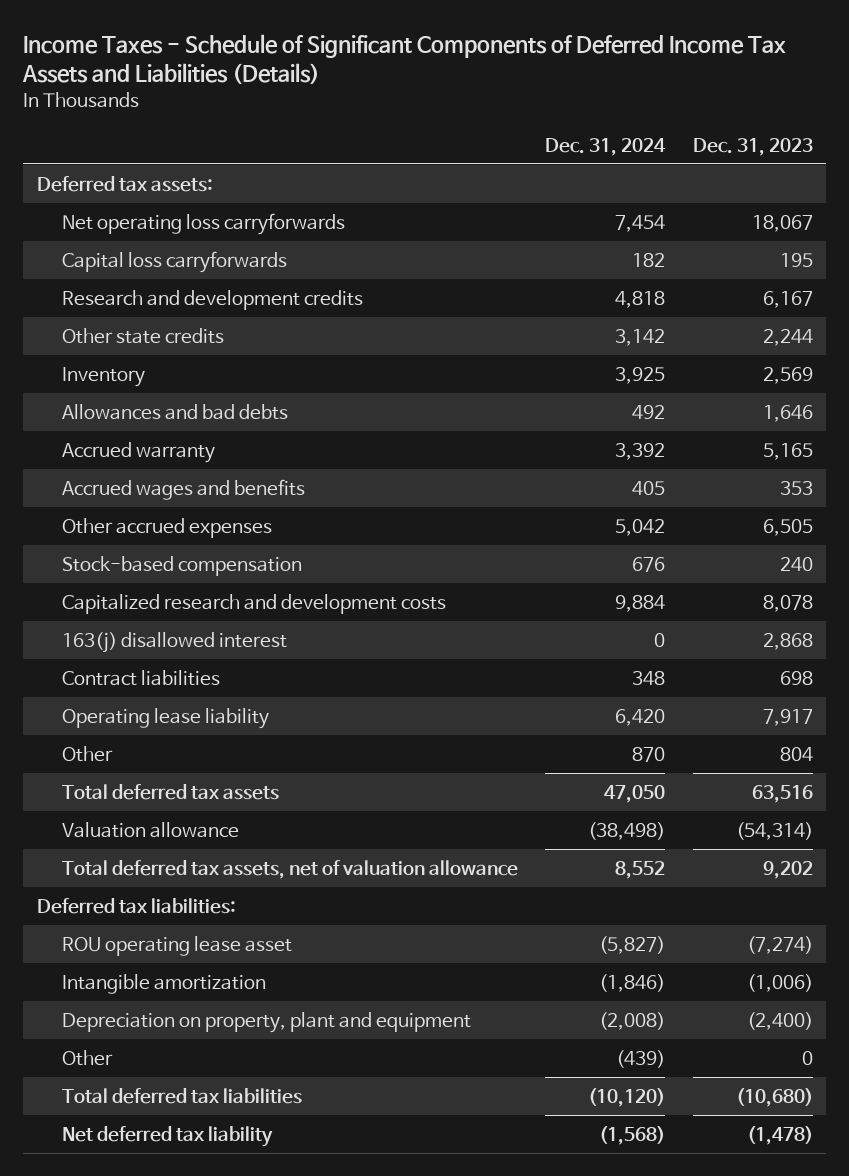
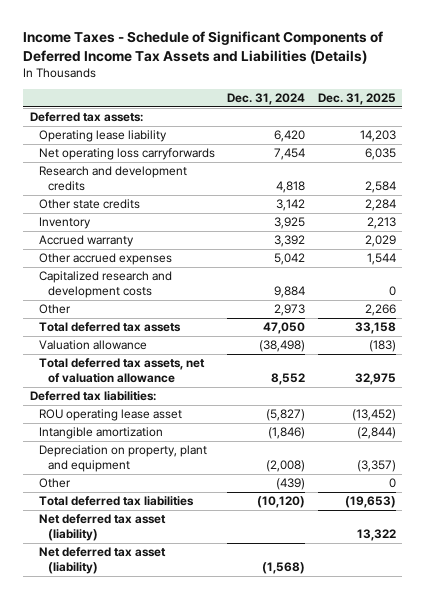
[692,137,813,156] Dec. 31, 2023 -> none
none -> [317,93,396,106] Dec. 31, 2025
[61,707,269,729] Operating lease liability -> [38,130,167,143] Operating lease liability
[61,250,287,273] Capital loss carryforwards -> none
[61,403,288,420] Allowances and bad debts -> none
[61,478,305,500] Accrued wages and benefits -> none
[61,555,302,576] Stock-based compensation -> none
[61,631,287,653] 163(j) disallowed interest -> none
[61,669,220,686] Contract liabilities -> none
[632,746,666,762] 870 -> [274,304,306,317] 2,973
none -> [38,514,166,541] Net deferred tax asset (liability)
[61,1125,273,1147] Net deferred tax liability -> [38,547,166,574] Net deferred tax asset (liability)

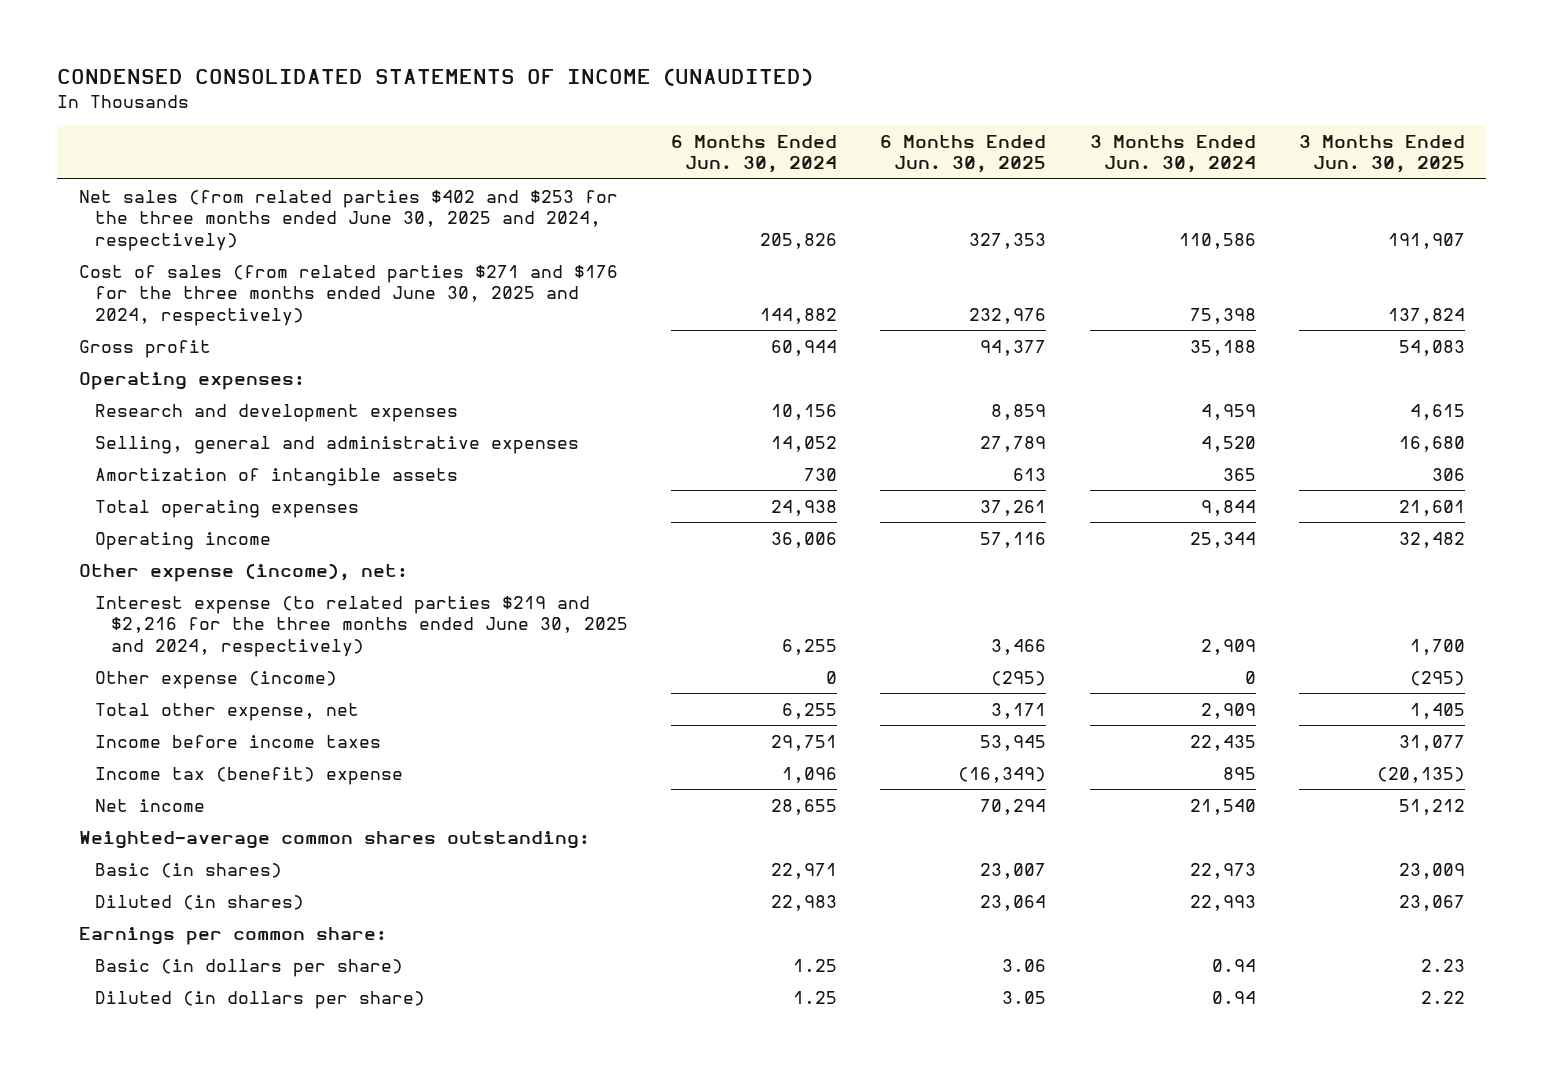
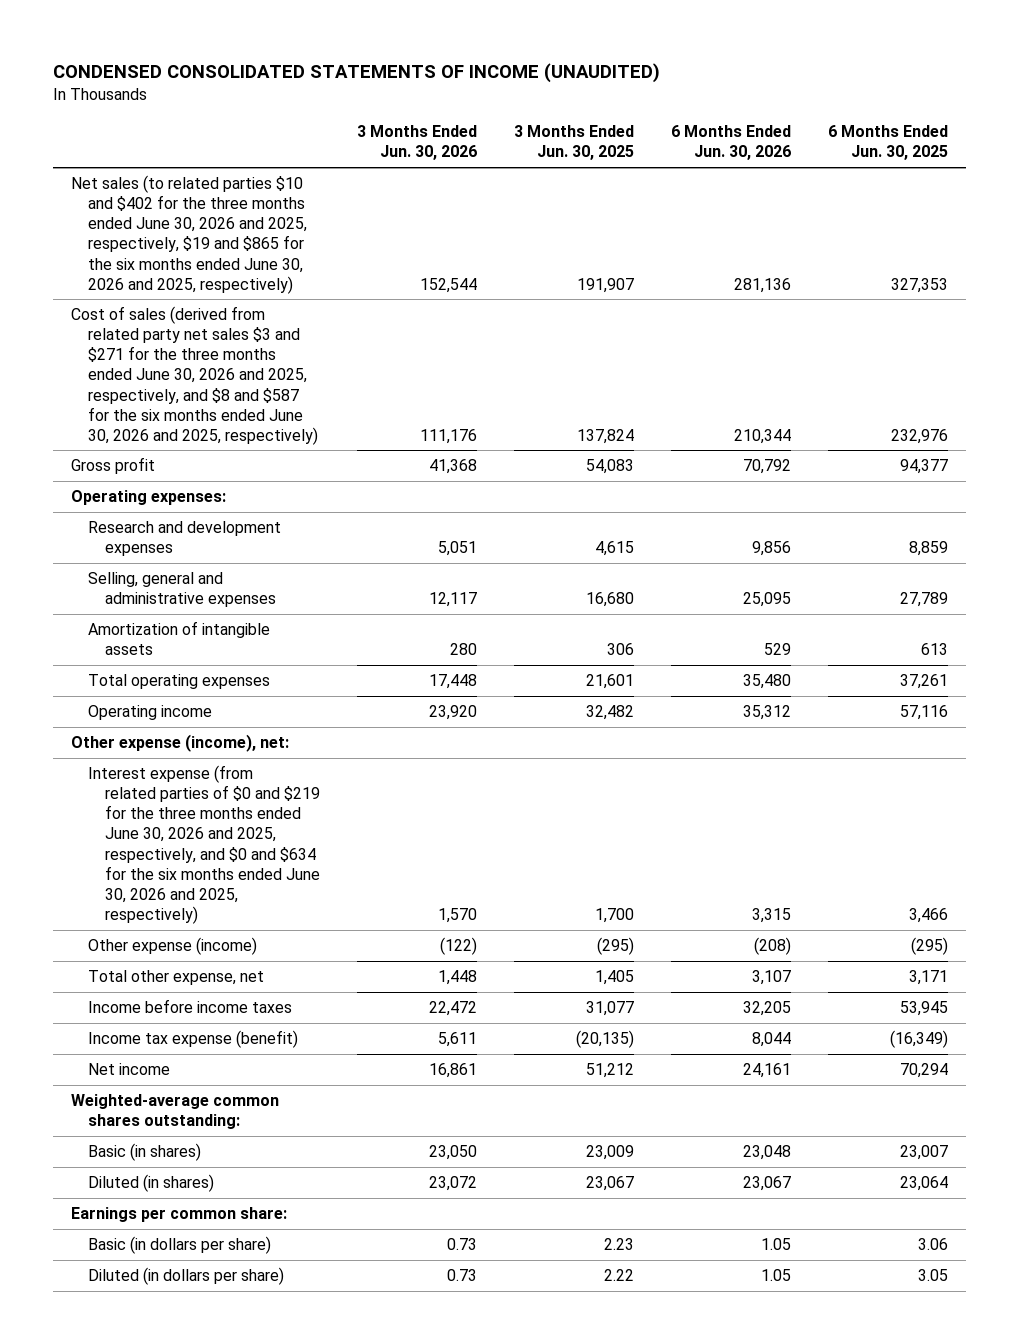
[671,134,838,174] 6 Months Ended Jun. 30, 2024 -> none
[1089,134,1256,174] 3 Months Ended Jun. 30, 2024 -> none
none -> [357,125,478,161] 3 Months Ended Jun. 30, 2026
none -> [671,125,792,161] 6 Months Ended Jun. 30, 2026
[78,189,618,252] Net sales (from related parties $402 and $253 for the three months ended June 30, 2025 and 2024, respectively) -> [71,175,308,294] Net sales (to related parties $10 and $402 for the three months ended June 30, 2026 and 2025, respectively, $19 and $865 for the six months ended June 30, 2026 and 2025, respectively)
[78,264,618,327] Cost of sales (from related parties $271 and $176 for the three months ended June 30, 2025 and 2024, respectively) -> [71,306,319,445] Cost of sales (derived from related party net sales $3 and $271 for the three months ended June 30, 2026 and 2025, respectively, and $8 and $587 for the six months ended June 30, 2026 and 2025, respectively)
[94,595,629,658] Interest expense (to related parties $219 and $2,216 for the three months ended June 30, 2025 and 2024, respectively) -> [88,765,321,924] Interest expense (from related parties of $0 and $219 for the three months ended June 30, 2026 and 2025, respectively, and $0 and $634 for the six months ended June 30, 2026 and 2025, respectively)
[94,766,403,785] Income tax (benefit) expense -> [88,1030,299,1049] Income tax expense (benefit)

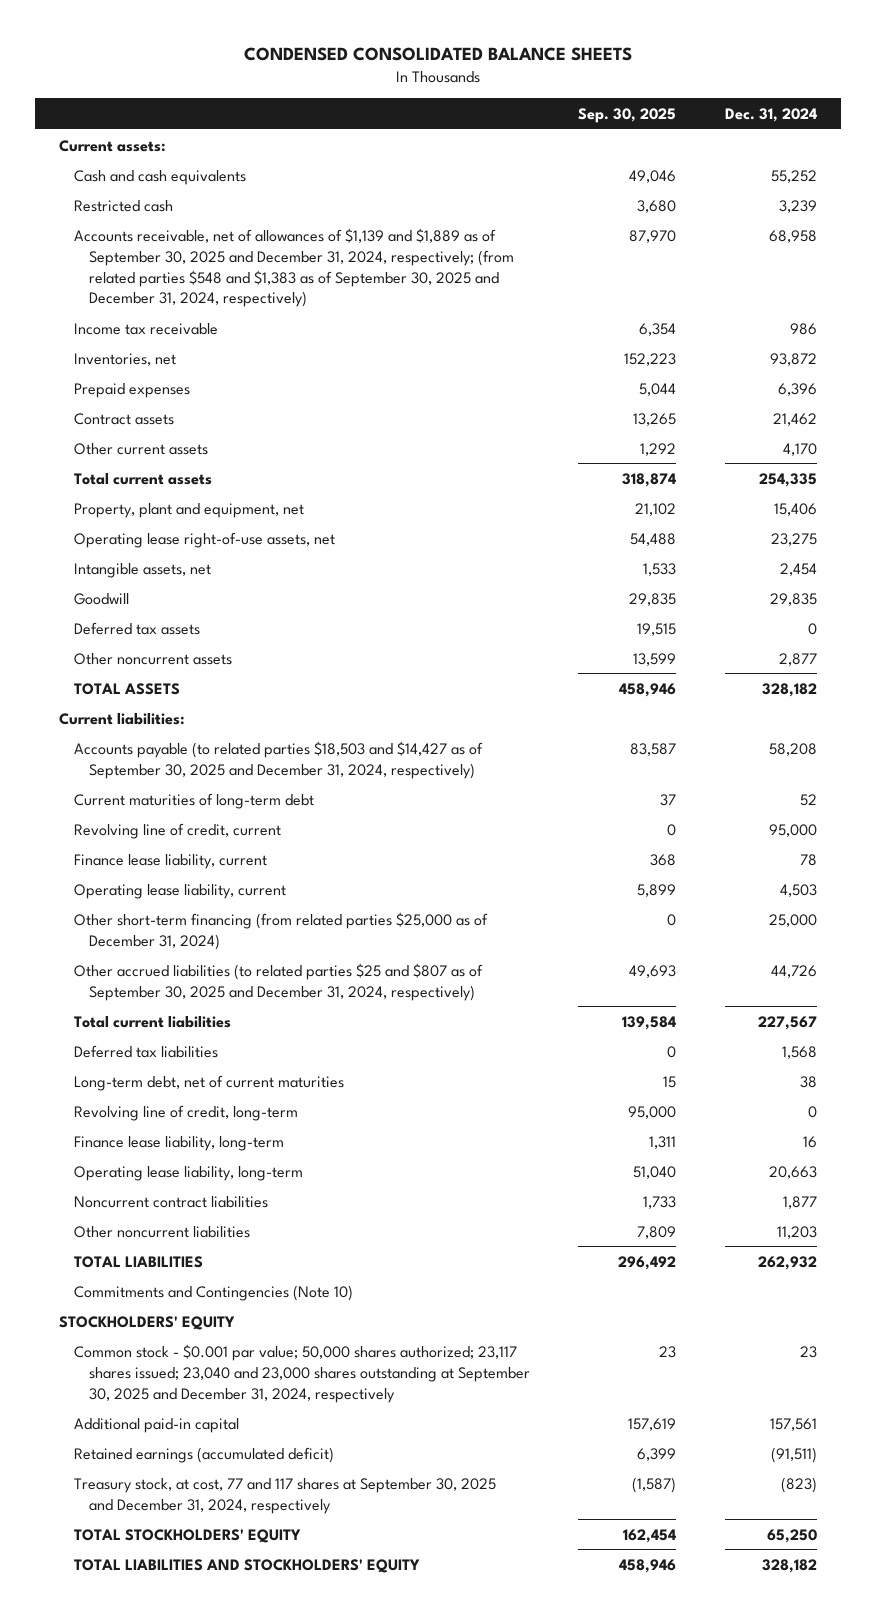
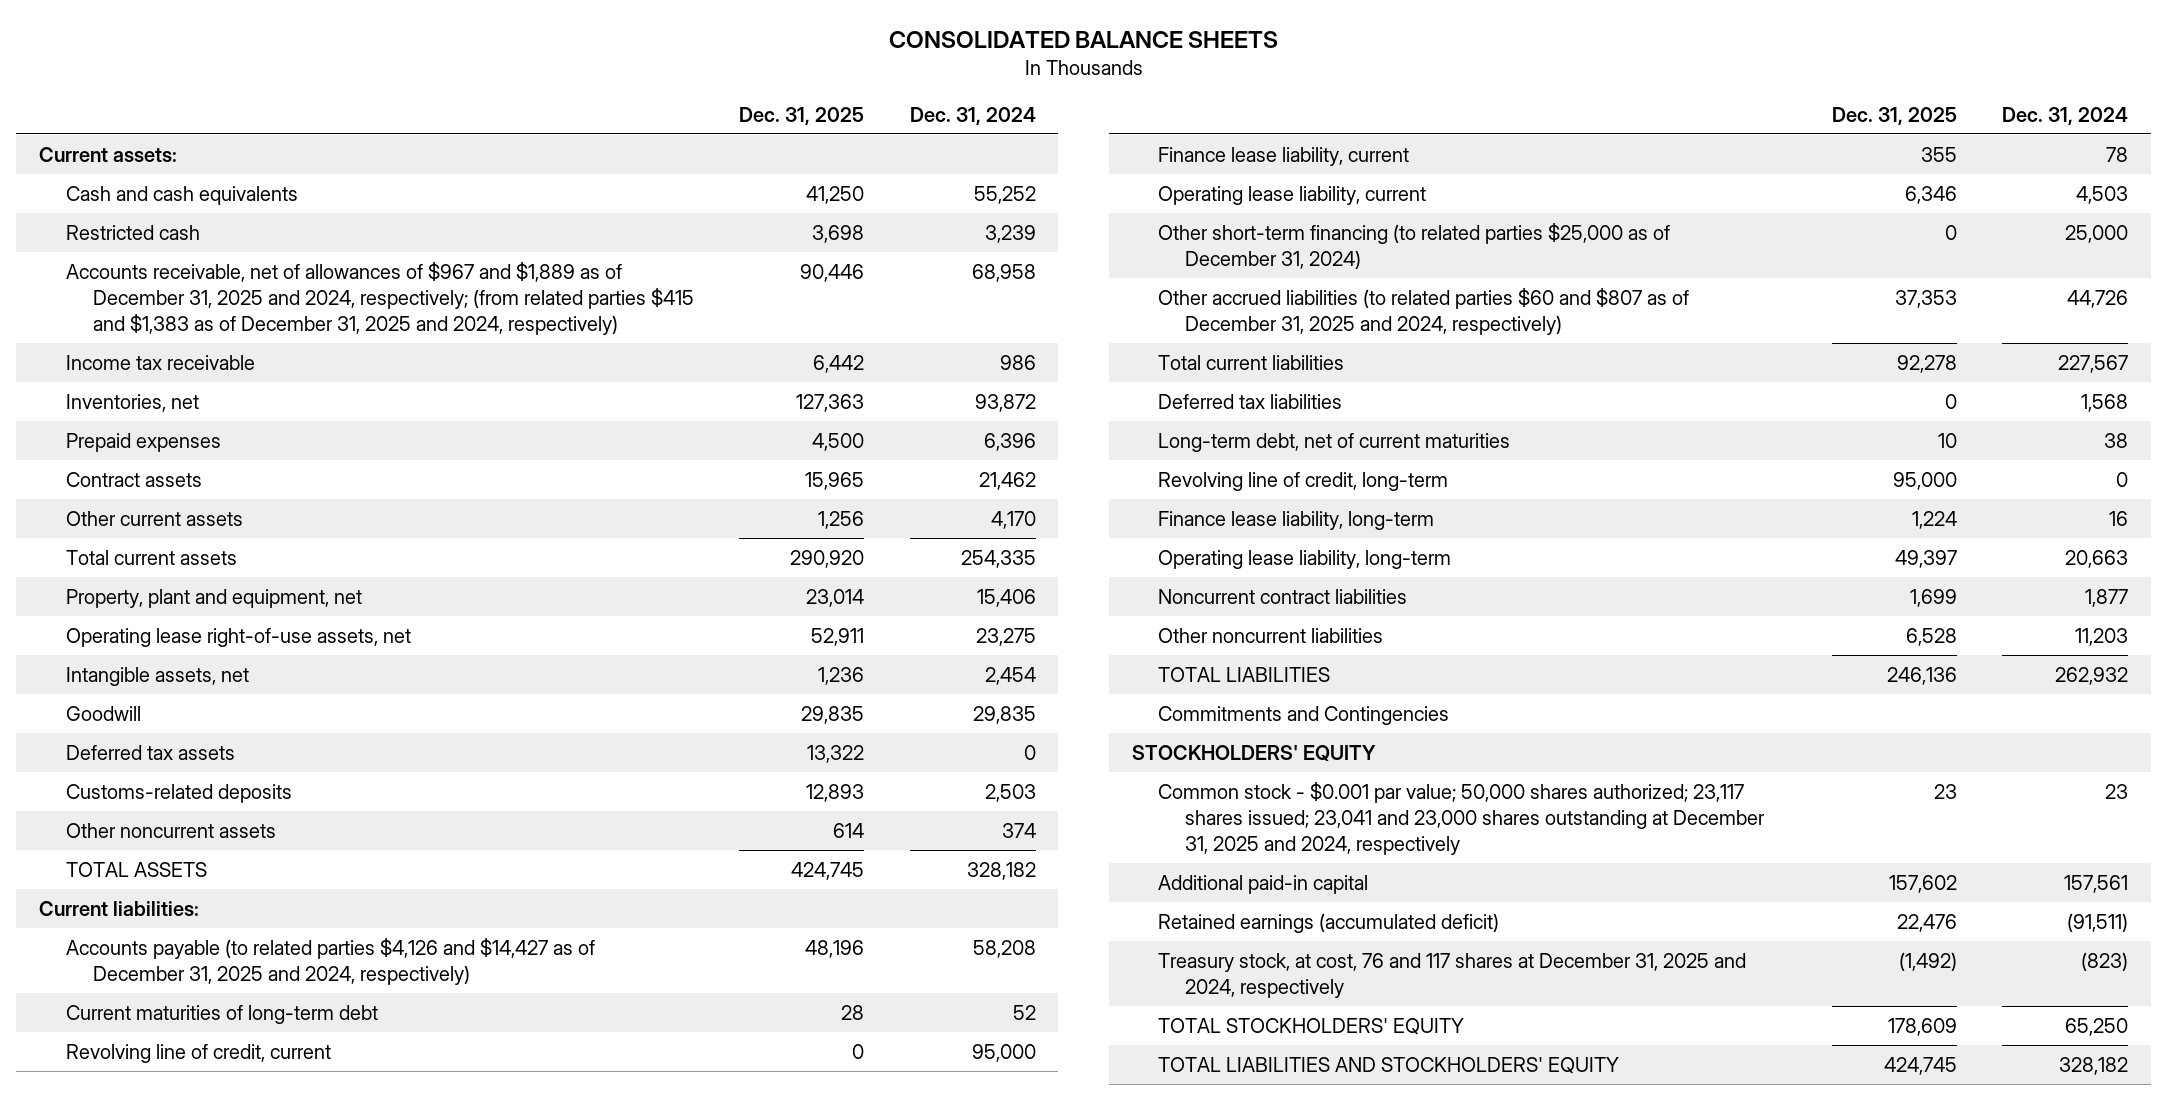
[244,47,633,62] CONDENSED CONSOLIDATED BALANCE SHEETS -> [888,30,1278,48] CONSOLIDATED BALANCE SHEETS
[578,107,677,123] Sep. 30, 2025 -> none
none -> [739,106,865,125] Dec. 31, 2025
[74,227,515,308] Accounts receivable, net of allowances of $1,139 and $1,889 as of September 30, 2025 and December 31, 2024, respectively; (from related parties $548 and $1,383 as of September 30, 2025 and December 31, 2024, respectively) -> [65,261,694,335] Accounts receivable, net of allowances of $967 and $1,889 as of December 31, 2025 and 2024, respectively; (from related parties $415 and $1,383 as of December 31, 2025 and 2024, respectively)
none -> [65,783,292,803] Customs-related deposits
[778,652,817,666] 2,877 -> [1001,822,1036,838] 374
[74,740,484,779] Accounts payable (to related parties $18,503 and $14,427 as of September 30, 2025 and December 31, 2024, respectively) -> [65,937,595,985] Accounts payable (to related parties $4,126 and $14,427 as of December 31, 2025 and 2024, respectively)
[74,911,489,950] Other short-term financing (from related parties $25,000 as of December 31, 2024) -> [1158,222,1671,269] Other short-term financing (to related parties $25,000 as of December 31, 2024)
[74,962,484,1001] Other accrued liabilities (to related parties $25 and $807 as of September 30, 2025 and December 31, 2024, respectively) -> [1158,287,1690,335] Other accrued liabilities (to related parties $60 and $807 as of December 31, 2025 and 2024, respectively)
[74,1284,354,1301] Commitments and Contingencies (Note 10) -> [1158,705,1450,725] Commitments and Contingencies
[74,1343,531,1403] Common stock - $0.001 par value; 50,000 shares authorized; 23,117 shares issued; 23,040 and 23,000 shares outstanding at September 30, 2025 and December 31, 2024, respectively -> [1158,781,1766,855] Common stock - $0.001 par value; 50,000 shares authorized; 23,117 shares issued; 23,041 and 23,000 shares outstanding at December 31, 2025 and 2024, respectively
[74,1477,497,1514] Treasury stock, at cost, 77 and 117 shares at September 30, 2025 and December 31, 2024, respectively -> [1158,952,1747,998] Treasury stock, at cost, 76 and 117 shares at December 31, 2025 and 2024, respectively

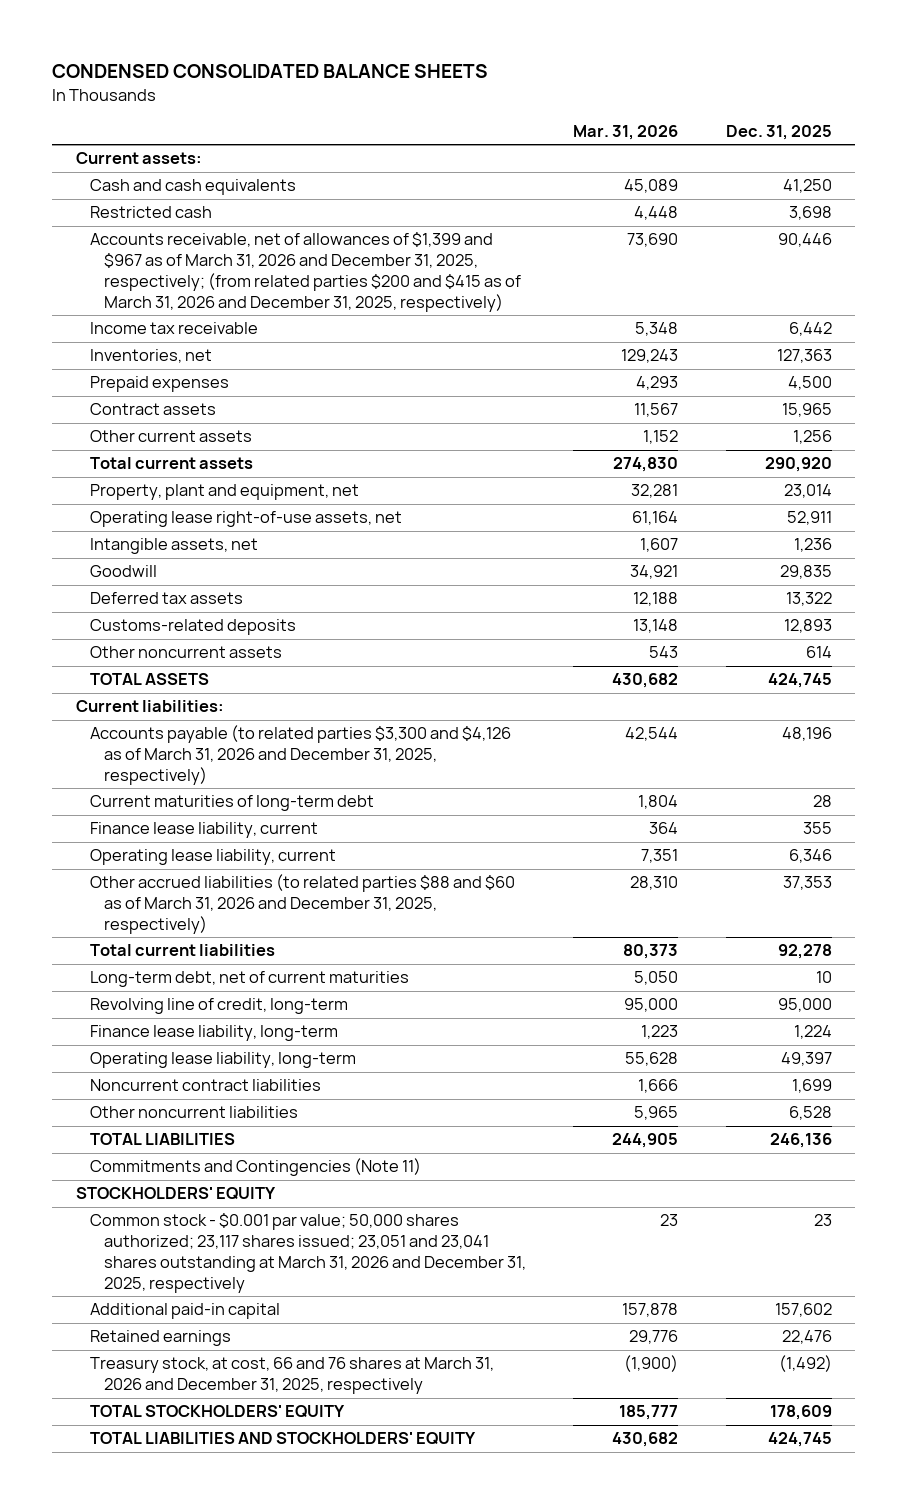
[888,30,1278,48] CONSOLIDATED BALANCE SHEETS -> [52,64,489,79] CONDENSED CONSOLIDATED BALANCE SHEETS
[909,106,1036,125] Dec. 31, 2024 -> none
none -> [573,124,679,140] Mar. 31, 2026
[65,261,694,335] Accounts receivable, net of allowances of $967 and $1,889 as of December 31, 2025 and 2024, respectively; (from related parties $415 and $1,383 as of December 31, 2025 and 2024, respectively) -> [90,232,521,312] Accounts receivable, net of allowances of $1,399 and $967 as of March 31, 2026 and December 31, 2025, respectively; (from related parties $200 and $415 as of March 31, 2026 and December 31, 2025, respectively)
[65,937,595,985] Accounts payable (to related parties $4,126 and $14,427 as of December 31, 2025 and 2024, respectively) -> [90,725,512,786] Accounts payable (to related parties $3,300 and $4,126 as of March 31, 2026 and December 31, 2025, respectively)
[65,1043,331,1063] Revolving line of credit, current -> none
[1158,222,1671,269] Other short-term financing (to related parties $25,000 as of December 31, 2024) -> none
[1158,287,1690,335] Other accrued liabilities (to related parties $60 and $807 as of December 31, 2025 and 2024, respectively) -> [90,874,516,935] Other accrued liabilities (to related parties $88 and $60 as of March 31, 2026 and December 31, 2025, respectively)
[1158,393,1343,409] Deferred tax liabilities -> none
[1158,705,1450,725] Commitments and Contingencies -> [90,1158,422,1177] Commitments and Contingencies (Note 11)
[1158,781,1766,855] Common stock - $0.001 par value; 50,000 shares authorized; 23,117 shares issued; 23,041 and 23,000 shares outstanding at December 31, 2025 and 2024, respectively -> [90,1213,526,1293] Common stock - $0.001 par value; 50,000 shares authorized; 23,117 shares issued; 23,051 and 23,041 shares outstanding at March 31, 2026 and December 31, 2025, respectively
[1158,912,1500,933] Retained earnings (accumulated deficit) -> [90,1330,232,1347] Retained earnings
[1158,952,1747,998] Treasury stock, at cost, 76 and 117 shares at December 31, 2025 and 2024, respectively -> [90,1357,495,1395] Treasury stock, at cost, 66 and 76 shares at March 31, 2026 and December 31, 2025, respectively

